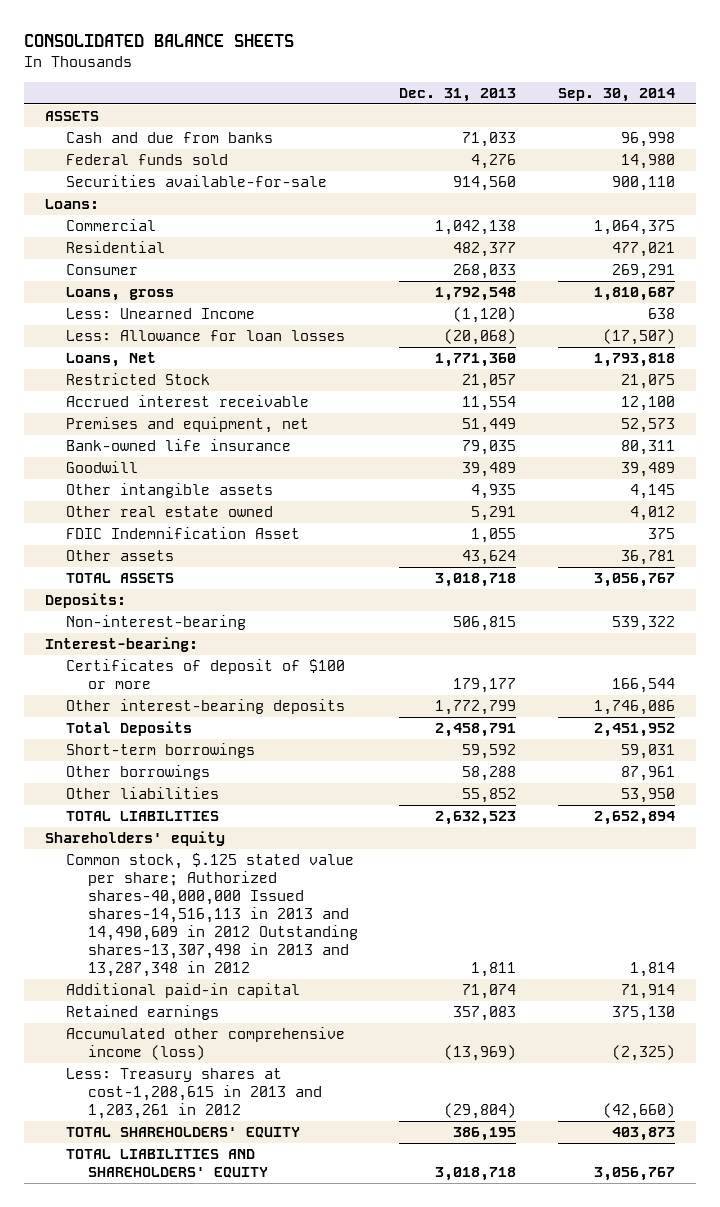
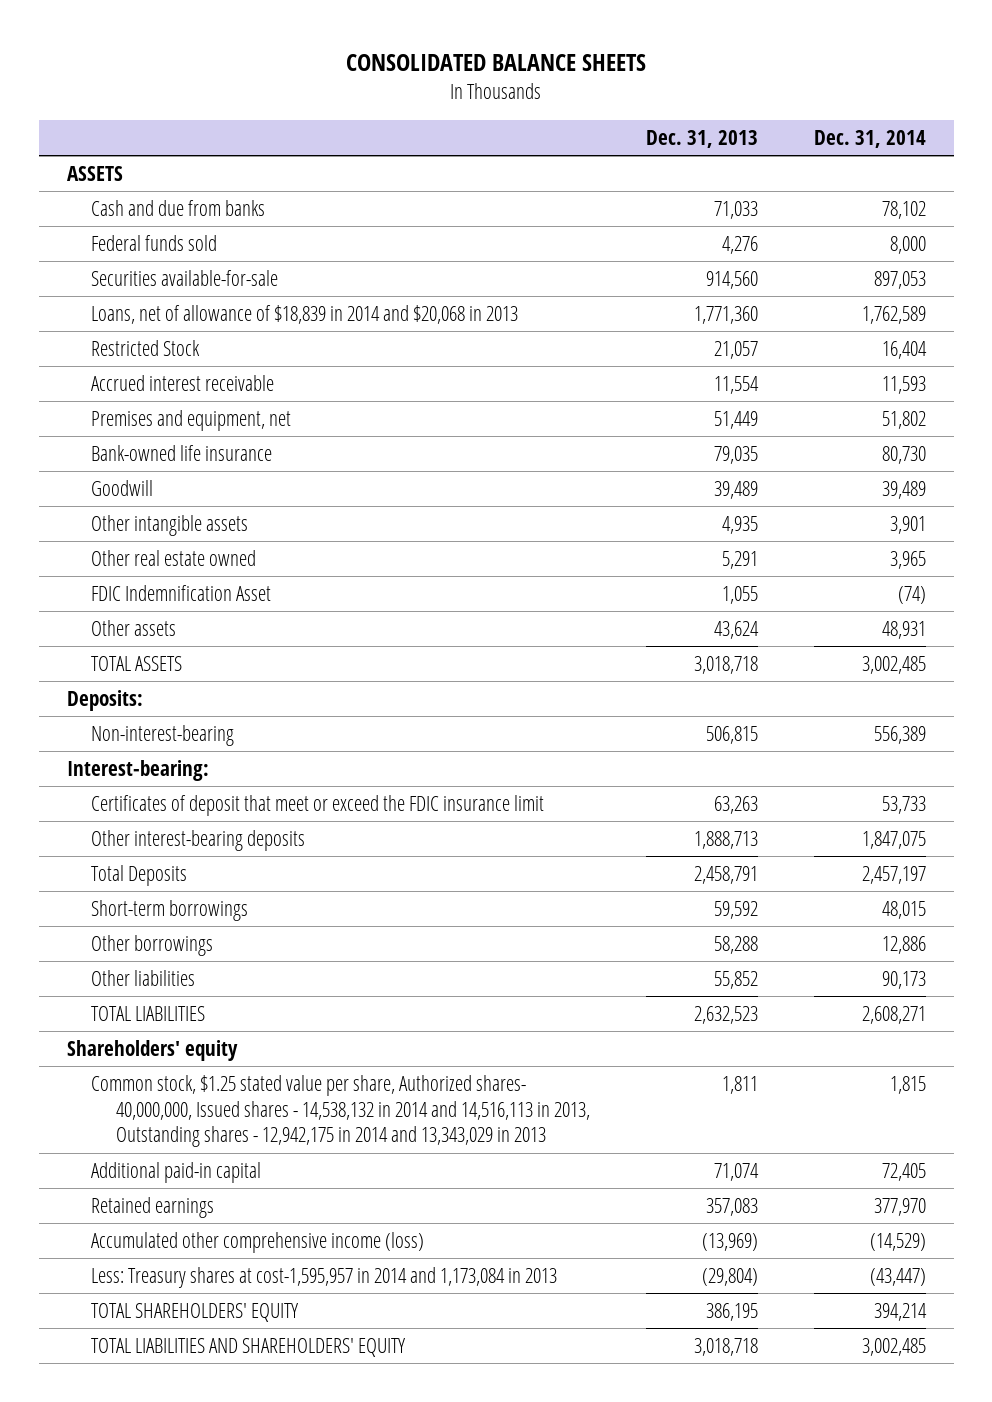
[557,87,675,102] Sep. 30, 2014 -> none
none -> [813,130,926,149] Dec. 31, 2014
[44,199,99,210] Loans: -> none
[66,219,157,232] Commercial -> none
[66,241,166,254] Residential -> none
[66,264,139,276] Consumer -> none
[66,287,175,302] Loans, gross -> none
[66,308,256,320] Less: Unearned Income -> none
[66,330,346,342] Less: Allowance for loan losses -> none
[66,352,157,368] Loans, Net -> [91,305,519,325] Loans, net of allowance of $18,839 in 2014 and $20,068 in 2013
[66,659,346,690] Certificates of deposit of $100 or more -> none
none -> [91,795,545,817] Certificates of deposit that meet or exceed the FDIC insurance limit
[435,700,517,716] 1,772,799 -> [693,831,758,850] 1,888,713
[66,853,358,978] Common stock, $.125 stated value per share; Authorized shares-40,000,000 Issued shares-14,516,113 in 2013 and 14,490,609 in 2012 Outstanding shares-13,307,498 in 2013 and 13,287,348 in 2012 -> [91,1075,590,1148] Common stock, $1.25 stated value per share, Authorized shares- 40,000,000, Issued shares - 14,538,132 in 2014 and 14,516,113 in 2013, Outstanding shares - 12,942,175 in 2014 and 13,343,029 in 2013
[66,1068,322,1120] Less: Treasury shares at cost-1,208,615 in 2013 and 1,203,261 in 2012 -> [91,1267,558,1289] Less: Treasury shares at cost-1,595,957 in 2014 and 1,173,084 in 2013

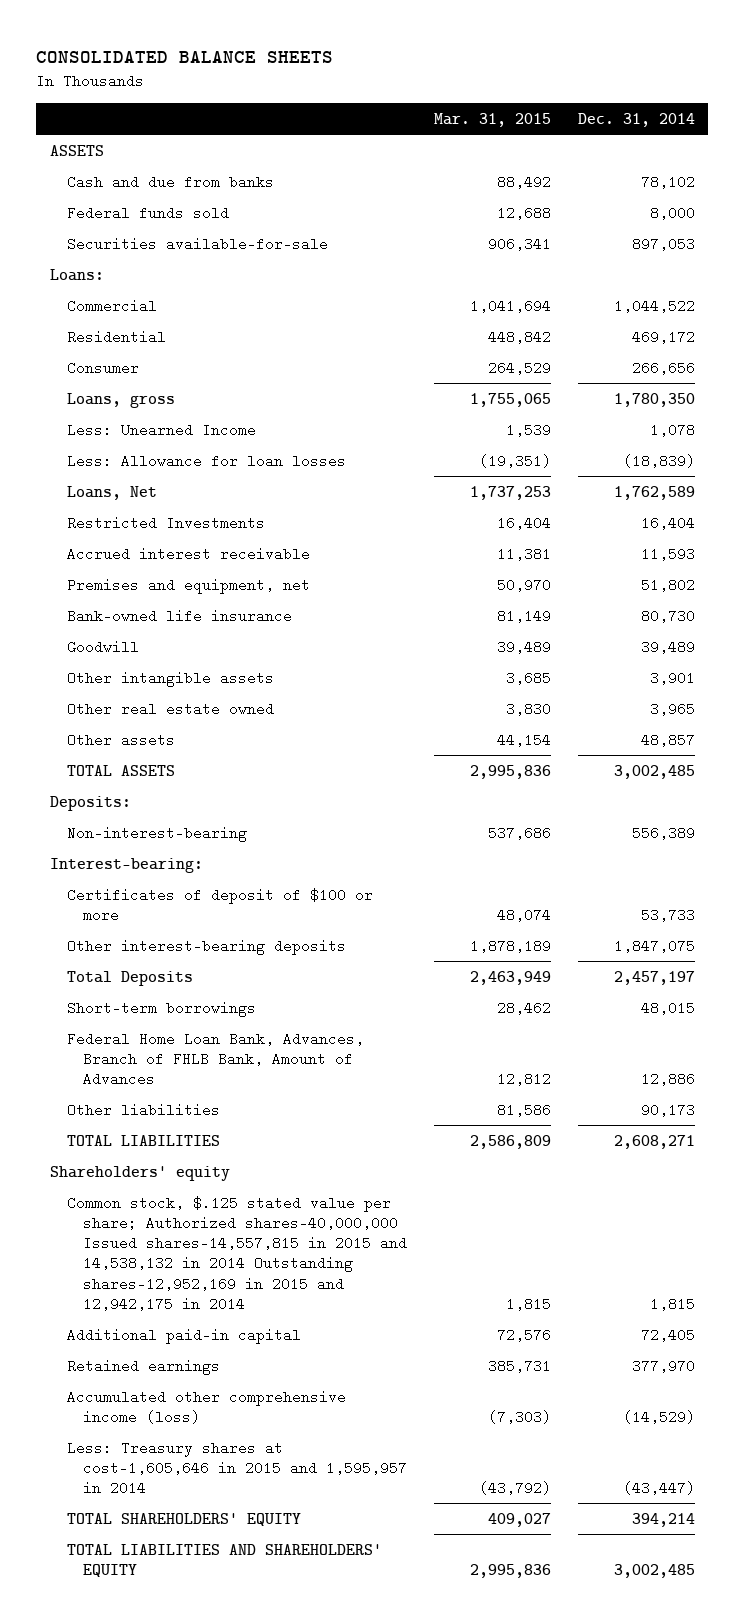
[645,130,758,149] Dec. 31, 2013 -> none
none -> [434,113,552,128] Mar. 31, 2015
none -> [49,268,104,281] Loans:
none -> [66,298,157,313] Commercial
none -> [66,329,166,344] Residential
none -> [66,360,139,375] Consumer
none -> [66,392,175,408] Loans, gross
none -> [66,422,256,437] Less: Unearned Income
none -> [66,453,346,468] Less: Allowance for loan losses
[91,305,519,325] Loans, net of allowance of $18,839 in 2014 and $20,068 in 2013 -> [66,485,157,500] Loans, Net
[91,340,201,357] Restricted Stock -> [66,515,265,530] Restricted Investments
[91,585,272,602] FDIC Indemnification Asset -> none
[881,621,926,640] 48,931 -> [640,732,695,747] 48,857
[91,795,545,817] Certificates of deposit that meet or exceed the FDIC insurance limit -> [66,887,373,922] Certificates of deposit of $100 or more
[91,935,214,957] Other borrowings -> [66,1031,364,1087] Federal Home Loan Bank, Advances, Branch of FHLB Bank, Amount of Advances
[91,1075,590,1148] Common stock, $1.25 stated value per share, Authorized shares- 40,000,000, Issued shares - 14,538,132 in 2014 and 14,516,113 in 2013, Outstanding shares - 12,942,175 in 2014 and 13,343,029 in 2013 -> [66,1195,408,1311] Common stock, $.125 stated value per share; Authorized shares-40,000,000 Issued shares-14,557,815 in 2015 and 14,538,132 in 2014 Outstanding shares-12,952,169 in 2015 and 12,942,175 in 2014
[91,1267,558,1289] Less: Treasury shares at cost-1,595,957 in 2014 and 1,173,084 in 2013 -> [66,1440,408,1496] Less: Treasury shares at cost-1,605,646 in 2015 and 1,595,957 in 2014

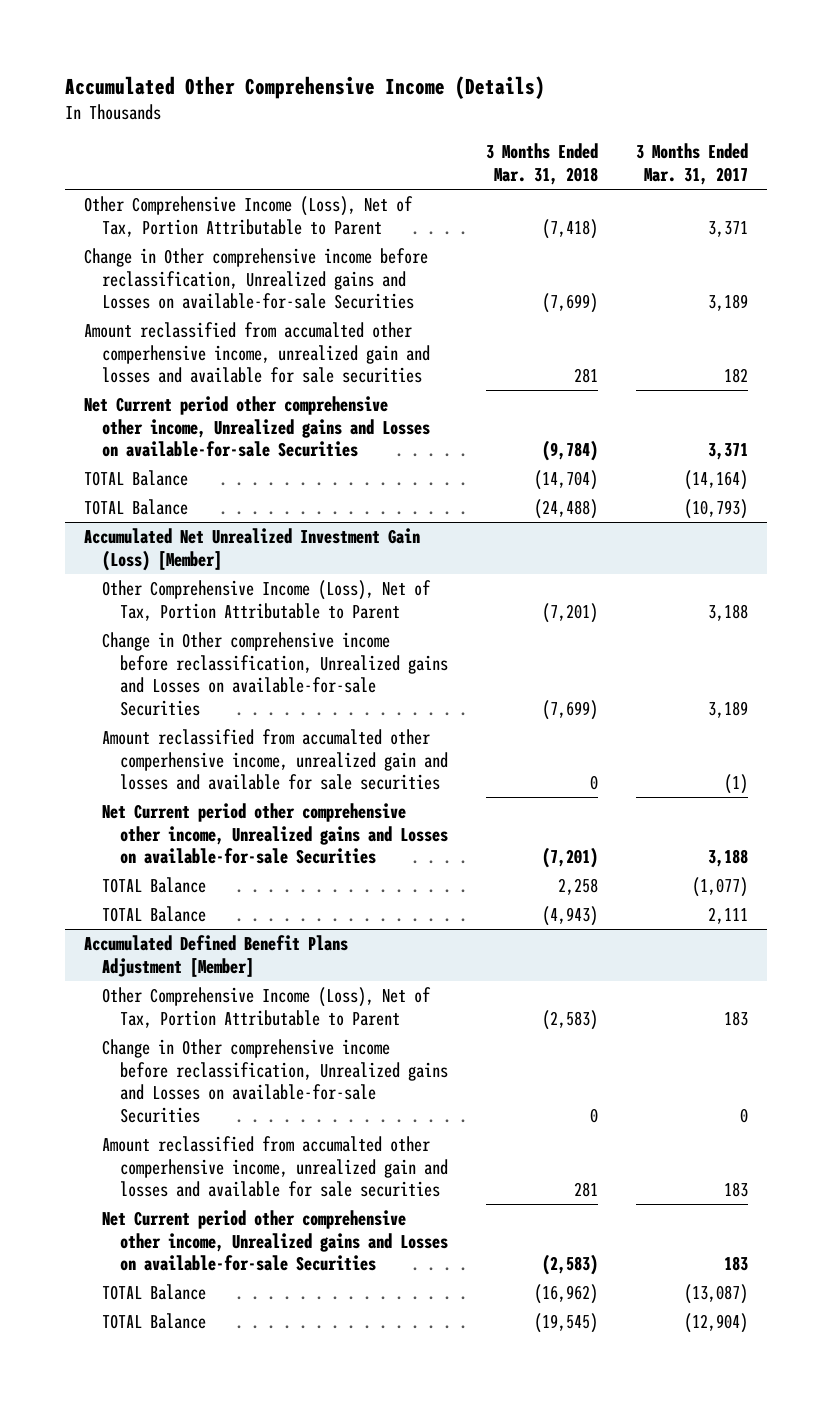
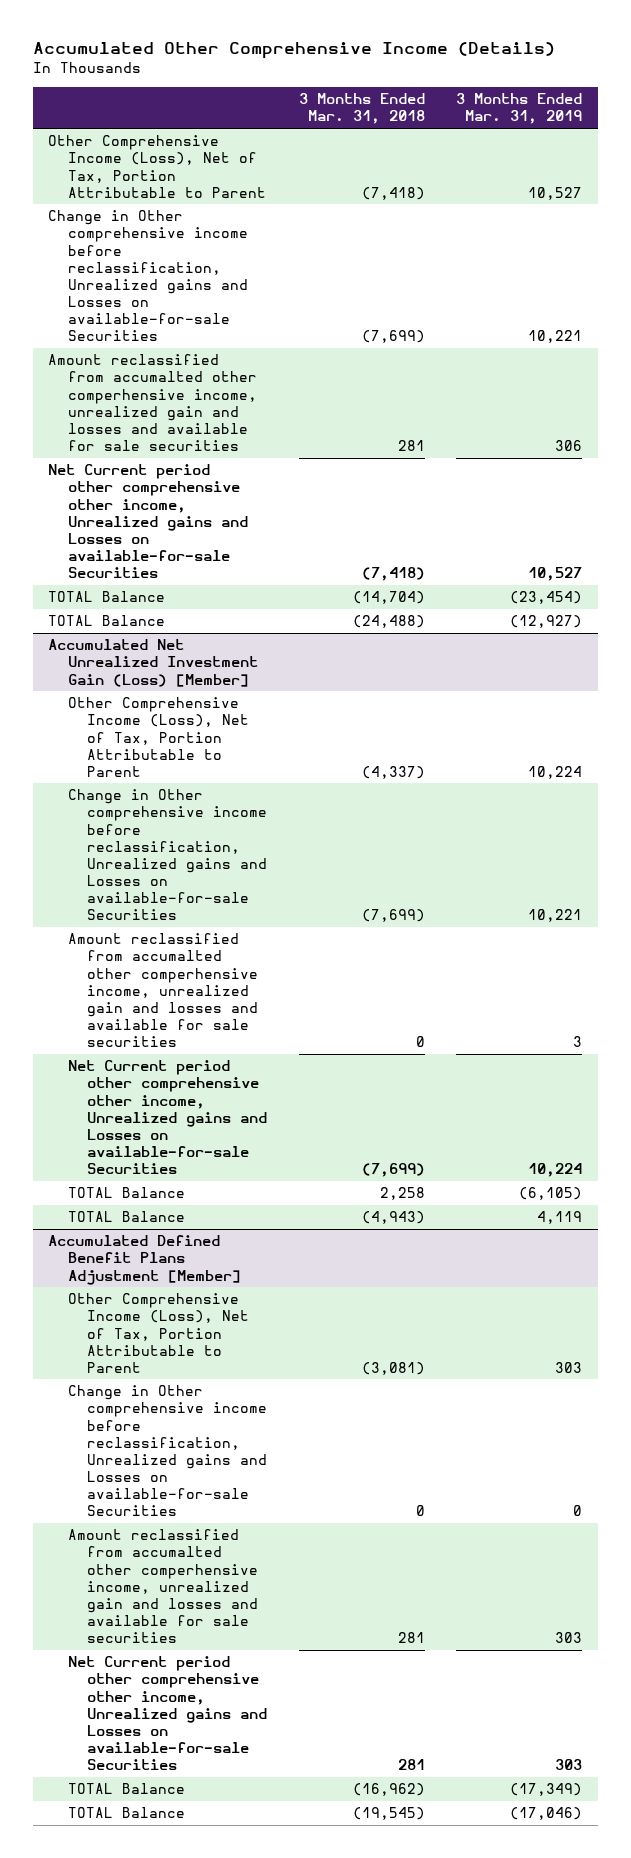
[636,143,749,186] 3 Months Ended Mar. 31, 2017 -> none
none -> [456,93,583,125] 3 Months Ended Mar. 31, 2019
[541,440,598,462] (9,784) -> [361,566,425,581] (7,418)
[541,602,598,623] (7,201) -> [361,765,425,779] (4,337)
[541,847,598,869] (7,201) -> [361,1162,425,1177] (7,699)
[541,1009,598,1030] (2,583) -> [361,1361,425,1375] (3,081)
[541,1254,598,1276] (2,583) -> [397,1758,425,1770] 281

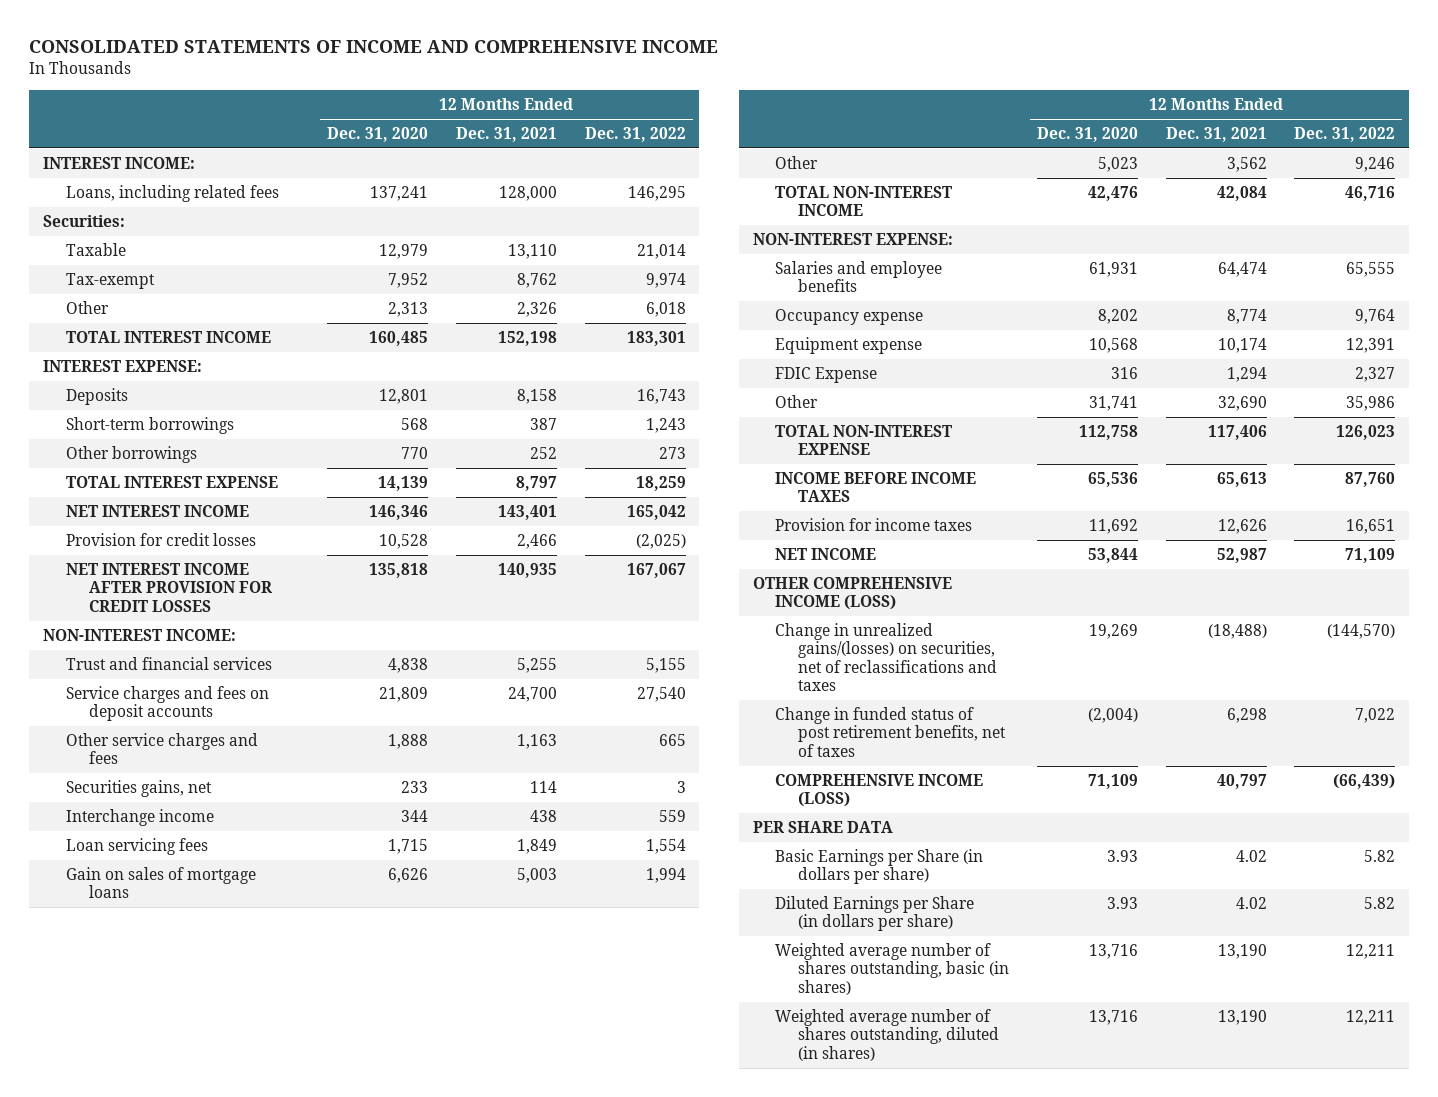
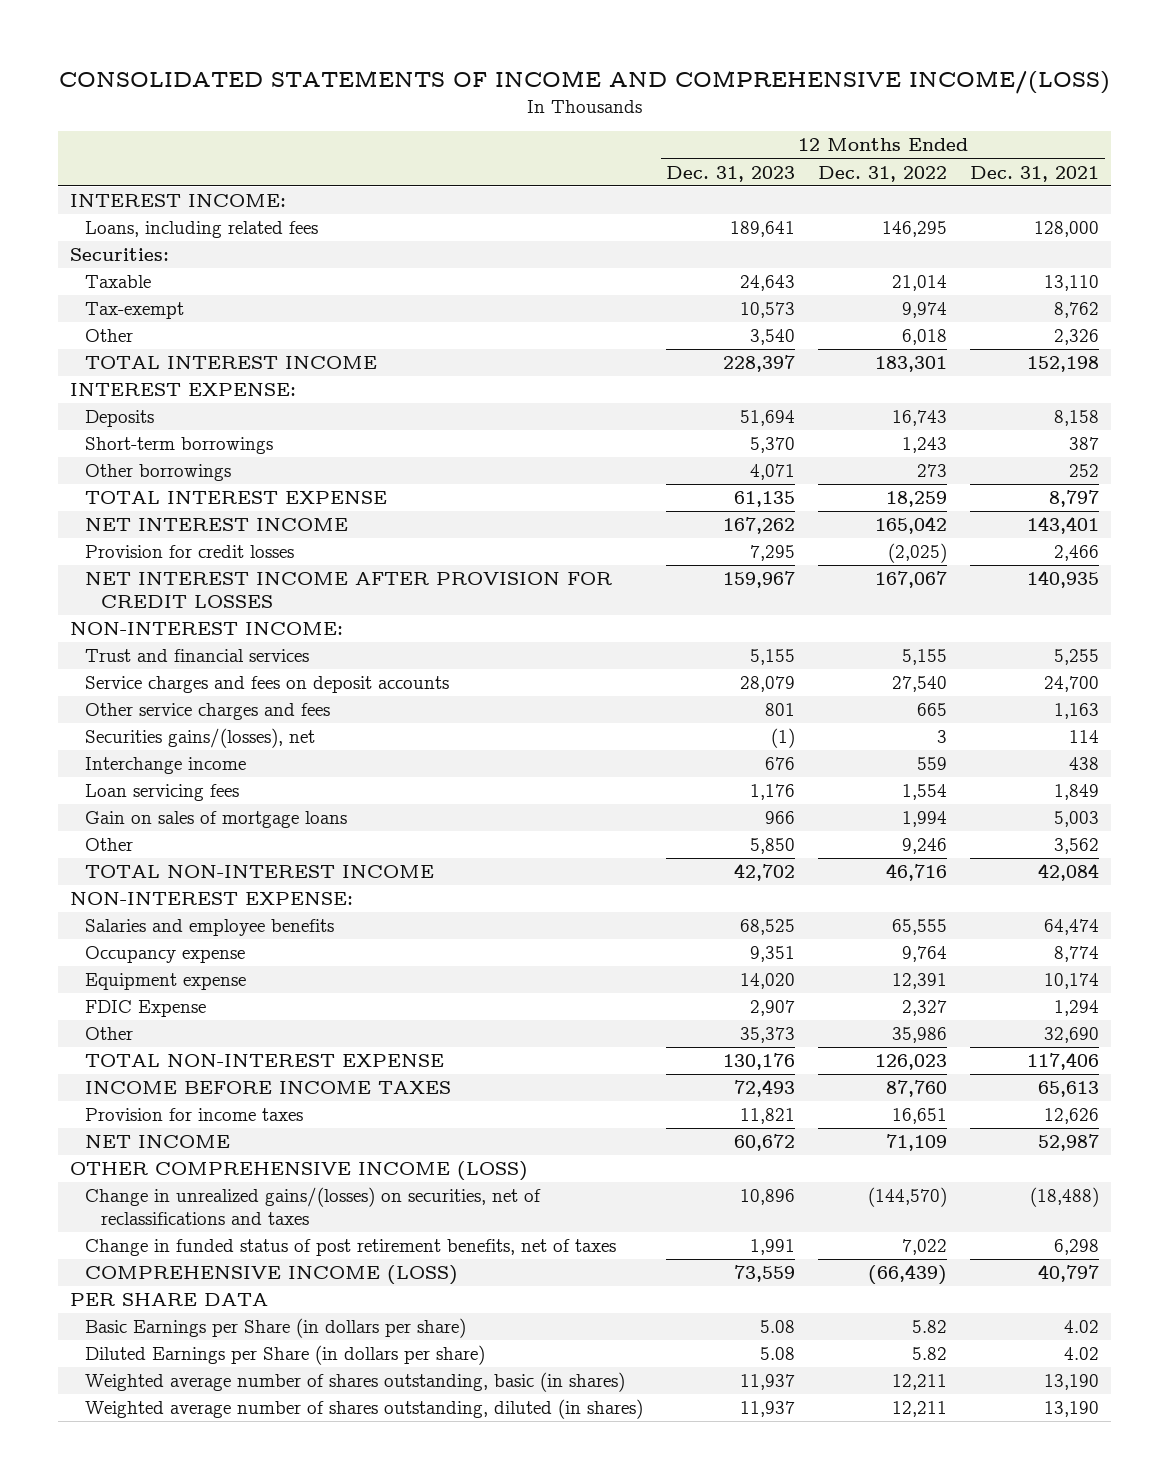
[28,40,718,54] CONSOLIDATED STATEMENTS OF INCOME AND COMPREHENSIVE INCOME -> [58,70,1110,95] CONSOLIDATED STATEMENTS OF INCOME AND COMPREHENSIVE INCOME/(LOSS)
[327,127,429,143] Dec. 31, 2020 -> none
none -> [666,165,796,182] Dec. 31, 2023
[65,780,212,798] Securities gains, net -> [85,728,316,749] Securities gains/(losses), net

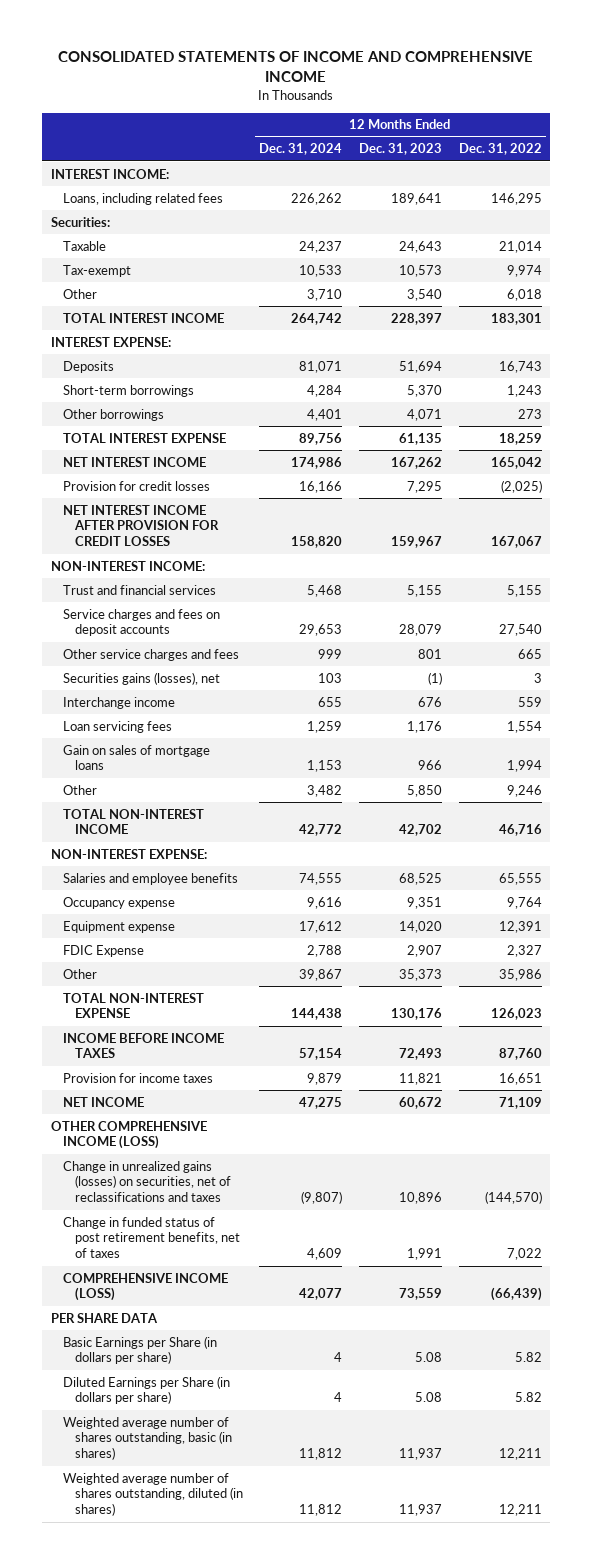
[58,70,1110,95] CONSOLIDATED STATEMENTS OF INCOME AND COMPREHENSIVE INCOME/(LOSS) -> [58,51,534,83] CONSOLIDATED STATEMENTS OF INCOME AND COMPREHENSIVE INCOME
[970,165,1100,182] Dec. 31, 2021 -> none
none -> [259,143,343,156] Dec. 31, 2024
[85,728,316,749] Securities gains/(losses), net -> [62,671,220,685] Securities gains (losses), net
[85,1187,542,1225] Change in unrealized gains/(losses) on securities, net of reclassifications and taxes -> [62,1160,231,1203] Change in unrealized gains (losses) on securities, net of reclassifications and taxes

